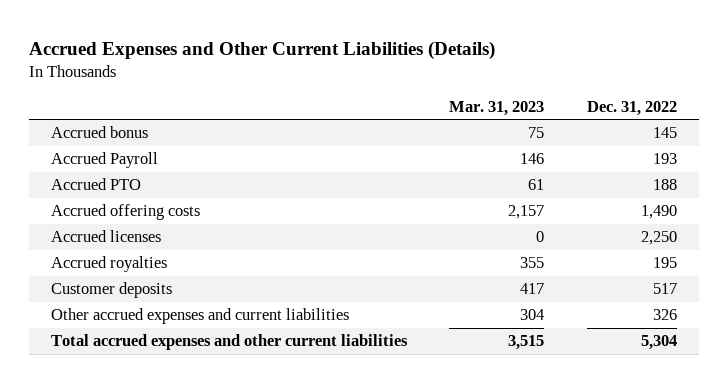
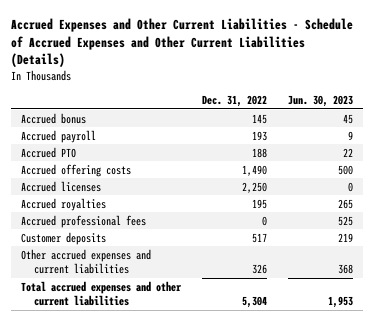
[29,40,496,60] Accrued Expenses and Other Current Liabilities (Details) -> [10,17,353,68] Accrued Expenses and Other Current Liabilities - Schedule of Accrued Expenses and Other Current Liabilities (Details)
[449,100,545,116] Mar. 31, 2023 -> none
none -> [287,95,353,108] Jun. 30, 2023
[50,152,158,169] Accrued Payroll -> [21,129,97,143] Accrued payroll
none -> [21,214,147,228] Accrued professional fees

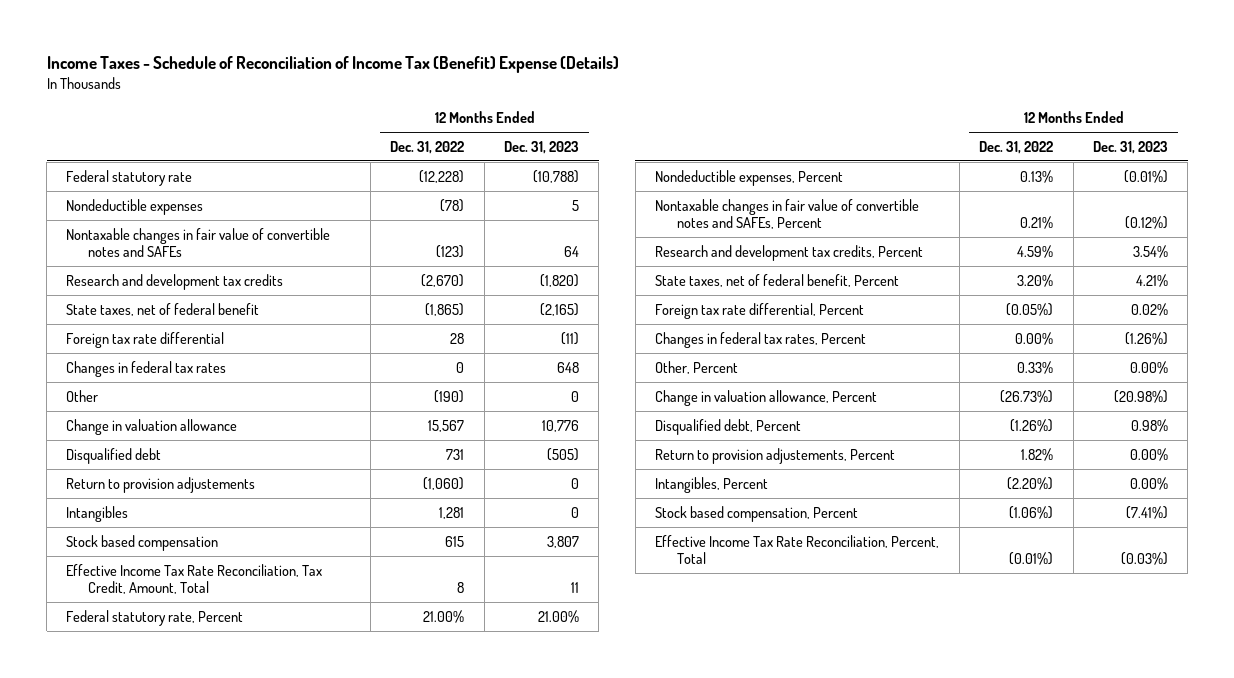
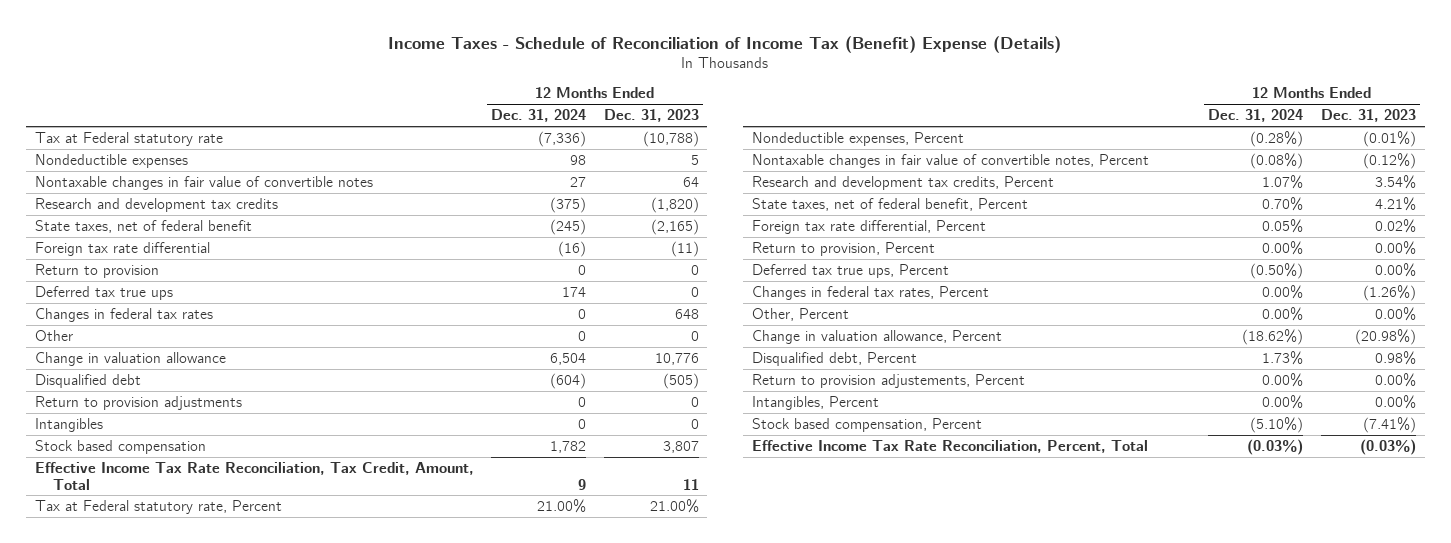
[390,140,465,154] Dec. 31, 2022 -> none
none -> [491,109,587,123] Dec. 31, 2024
[66,169,193,186] Federal statutory rate -> [34,131,223,146] Tax at Federal statutory rate
[66,227,331,258] Nontaxable changes in fair value of convertible notes and SAFEs -> [34,175,373,190] Nontaxable changes in fair value of convertible notes
none -> [34,263,159,278] Return to provision
none -> [34,285,173,300] Deferred tax true ups
[66,476,256,493] Return to provision adjustements -> [34,395,242,410] Return to provision adjustments
[66,609,244,626] Federal statutory rate, Percent -> [34,499,282,514] Tax at Federal statutory rate, Percent
[655,198,920,230] Nontaxable changes in fair value of convertible notes and SAFEs, Percent -> [752,153,1150,168] Nontaxable changes in fair value of convertible notes, Percent
none -> [752,241,936,256] Return to provision, Percent
none -> [752,263,950,278] Deferred tax true ups, Percent

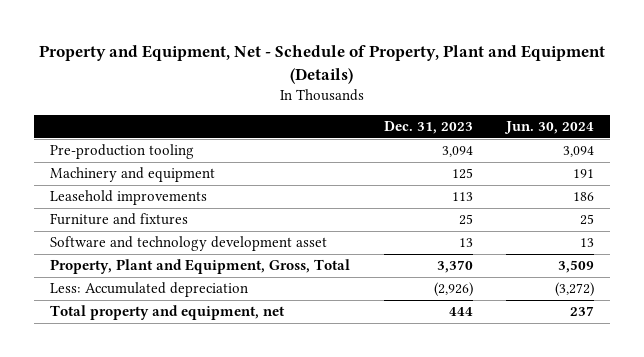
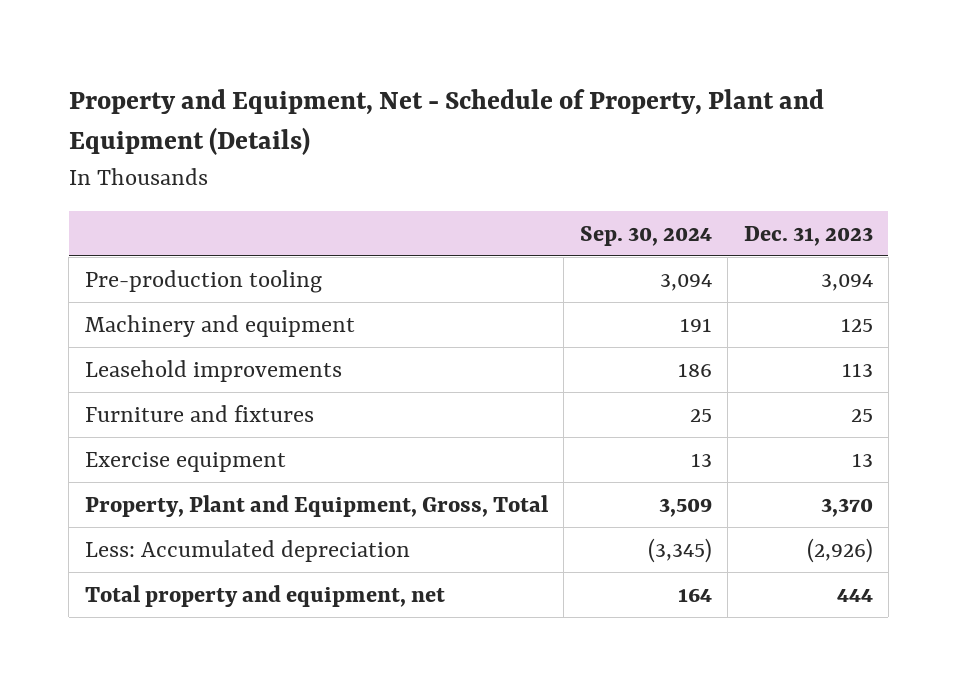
[503,121,594,135] Jun. 30, 2024 -> none
none -> [579,225,712,246] Sep. 30, 2024
[50,236,328,252] Software and technology development asset -> none
none -> [84,452,286,473] Exercise equipment

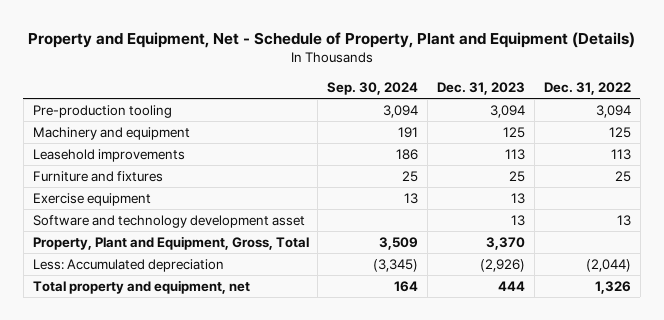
none -> [543,81,631,95] Dec. 31, 2022
none -> [32,214,305,228] Software and technology development asset

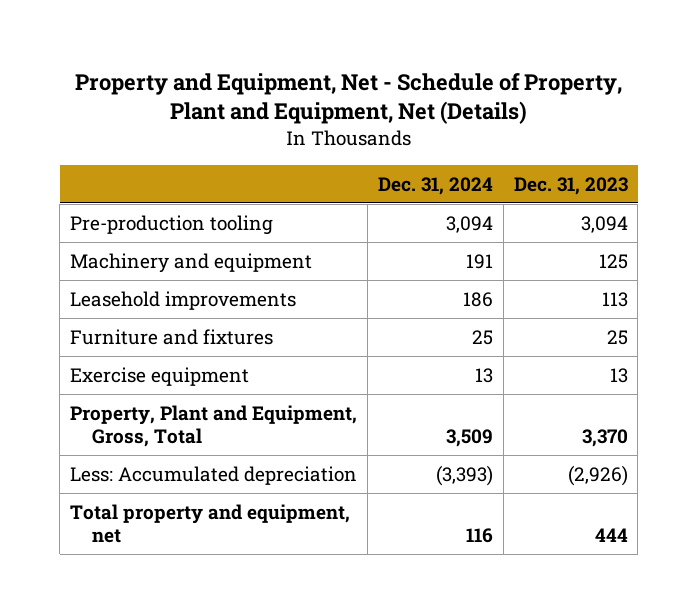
[27,32,635,49] Property and Equipment, Net - Schedule of Property, Plant and Equipment (Details) -> [74,72,622,125] Property and Equipment, Net - Schedule of Property, Plant and Equipment, Net (Details)
[327,81,419,95] Sep. 30, 2024 -> none
[543,81,631,95] Dec. 31, 2022 -> none
none -> [377,176,493,195] Dec. 31, 2024
[32,214,305,228] Software and technology development asset -> none

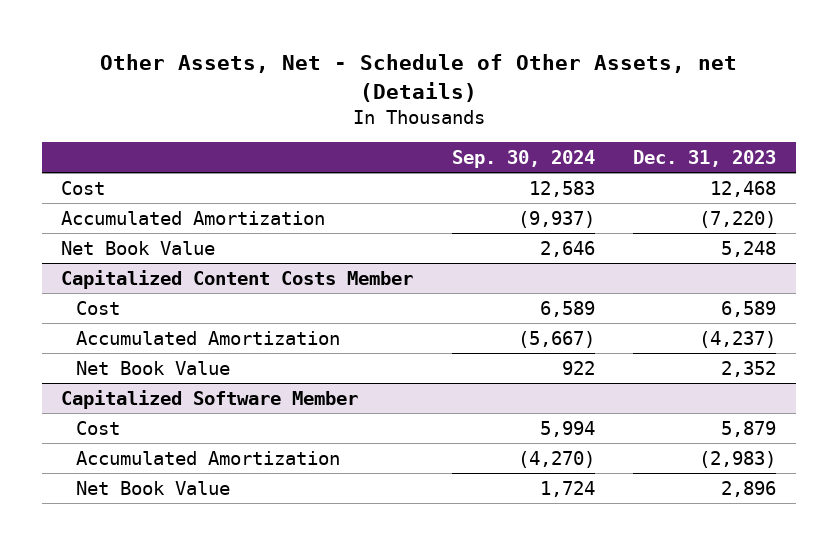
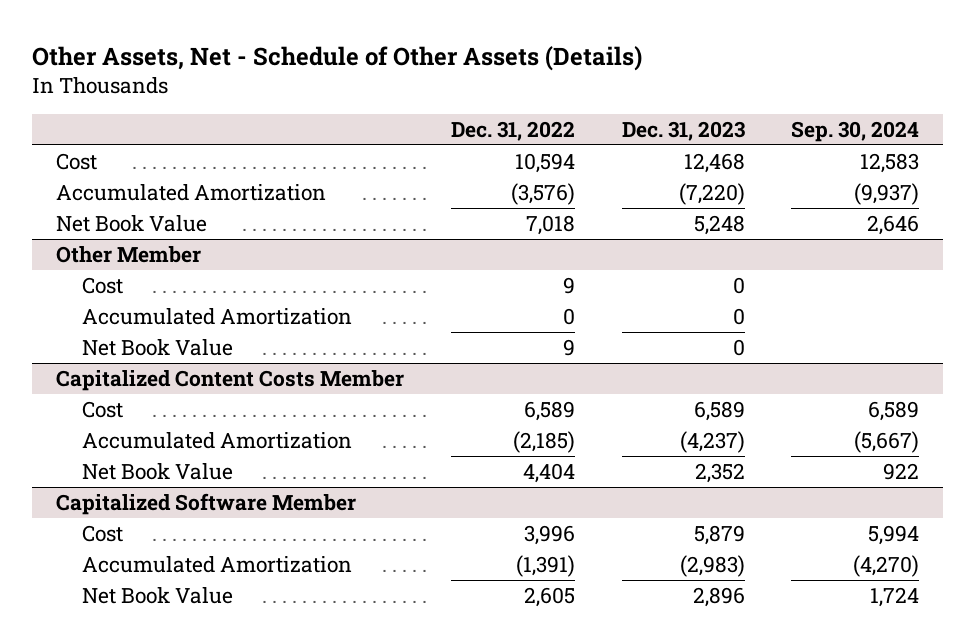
[99,54,737,102] Other Assets, Net - Schedule of Other Assets, net (Details) -> [32,45,643,71] Other Assets, Net - Schedule of Other Assets (Details)
none -> [450,120,575,141] Dec. 31, 2022
none -> [55,245,201,263] Other Member
none -> [82,276,124,294] Cost
none -> [82,307,353,325] Accumulated Amortization
none -> [82,338,234,356] Net Book Value

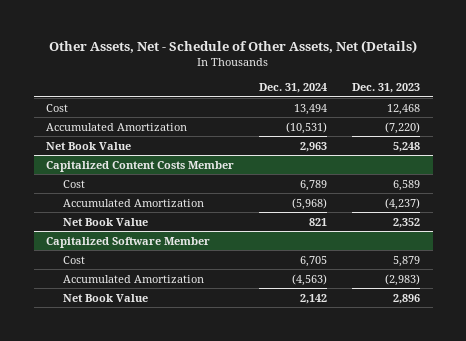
[32,45,643,71] Other Assets, Net - Schedule of Other Assets (Details) -> [49,40,418,54] Other Assets, Net - Schedule of Other Assets, Net (Details)
[450,120,575,141] Dec. 31, 2022 -> none
[791,120,920,142] Sep. 30, 2024 -> none
none -> [259,83,328,94] Dec. 31, 2024
[55,245,201,263] Other Member -> none
[82,276,124,294] Cost -> none
[82,307,353,325] Accumulated Amortization -> none
[82,338,234,356] Net Book Value -> none

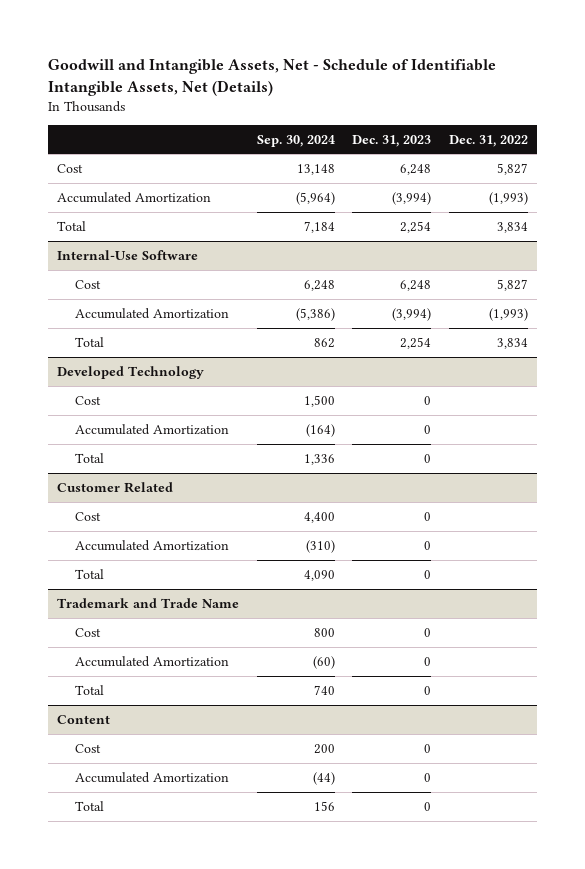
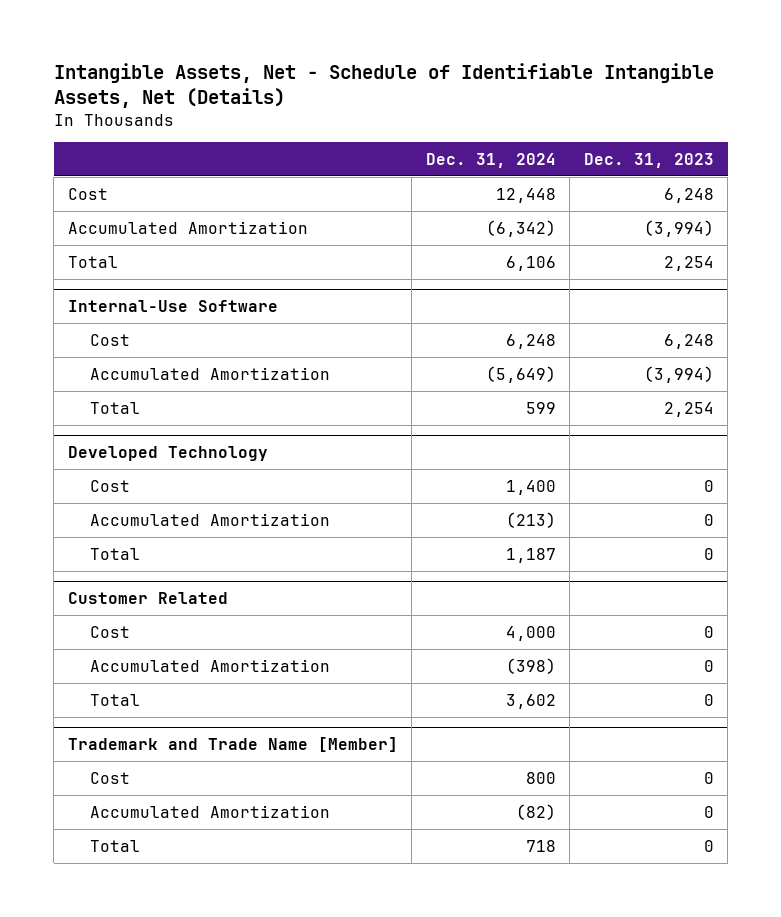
[48,58,497,96] Goodwill and Intangible Assets, Net - Schedule of Identifiable Intangible Assets, Net (Details) -> [53,62,714,108] Intangible Assets, Net - Schedule of Identifiable Intangible Assets, Net (Details)
[256,134,335,147] Sep. 30, 2024 -> none
[449,134,529,147] Dec. 31, 2022 -> none
none -> [425,152,556,168] Dec. 31, 2024
[75,627,102,637] Cost -> none
[75,655,230,667] Accumulated Amortization -> none
[75,684,105,695] Total -> none
[56,714,110,724] Content -> none
[56,597,239,608] Trademark and Trade Name -> [67,737,398,753] Trademark and Trade Name [Member]

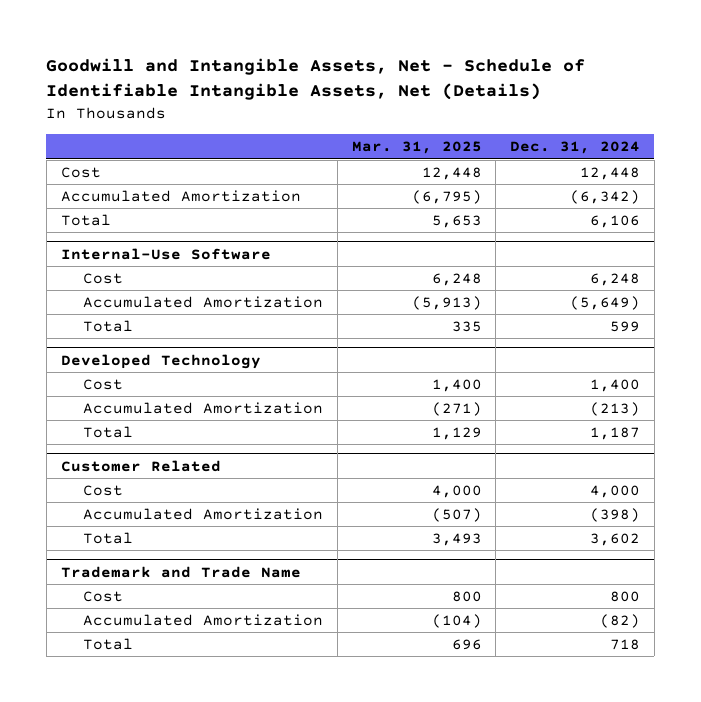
[53,62,714,108] Intangible Assets, Net - Schedule of Identifiable Intangible Assets, Net (Details) -> [46,58,586,101] Goodwill and Intangible Assets, Net - Schedule of Identifiable Intangible Assets, Net (Details)
[583,152,714,168] Dec. 31, 2023 -> none
none -> [351,141,482,155] Mar. 31, 2025
[67,737,398,753] Trademark and Trade Name [Member] -> [60,565,301,578] Trademark and Trade Name

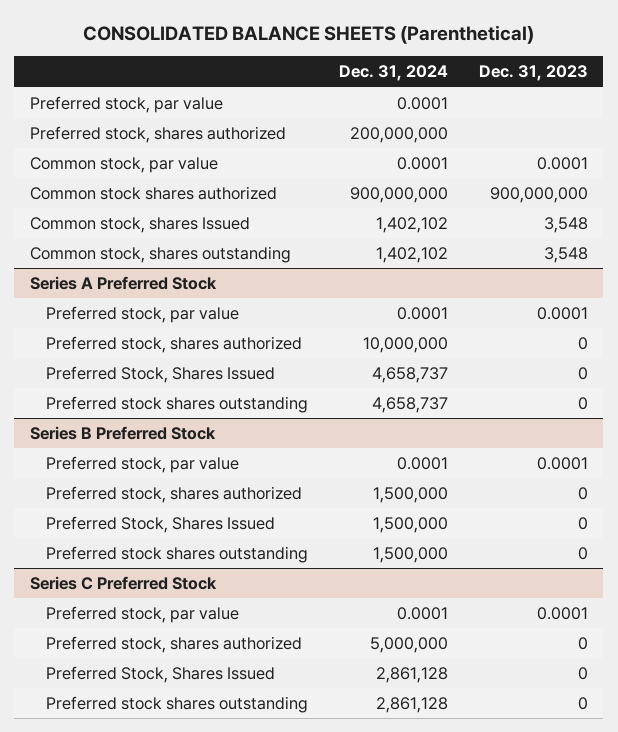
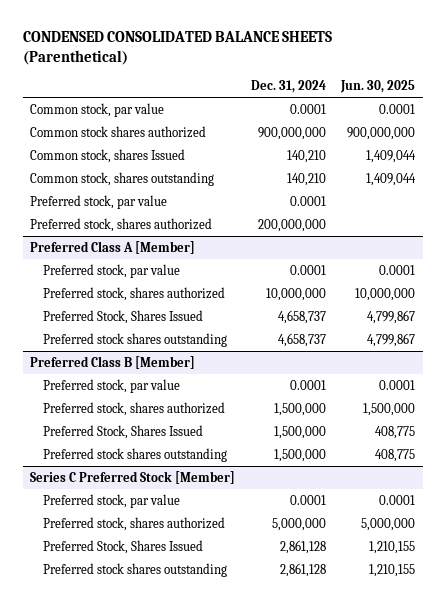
[82,24,534,44] CONSOLIDATED BALANCE SHEETS (Parenthetical) -> [22,31,332,65] CONDENSED CONSOLIDATED BALANCE SHEETS (Parenthetical)
[478,65,588,82] Dec. 31, 2023 -> none
none -> [340,79,416,93] Jun. 30, 2025
[29,96,223,114] Preferred stock, par value -> none
[29,276,217,291] Series A Preferred Stock -> none
[376,217,449,234] 1,402,102 -> [286,149,326,163] 140,210
[376,247,449,264] 1,402,102 -> [286,172,326,186] 140,210
[29,126,286,144] Preferred stock, shares authorized -> [30,217,213,232] Preferred stock, shares authorized
none -> [30,240,196,254] Preferred Class A [Member]
none -> [42,263,180,278] Preferred stock, par value
[29,426,216,441] Series B Preferred Stock -> [30,355,196,369] Preferred Class B [Member]
[29,576,217,591] Series C Preferred Stock -> [30,470,236,484] Series C Preferred Stock [Member]

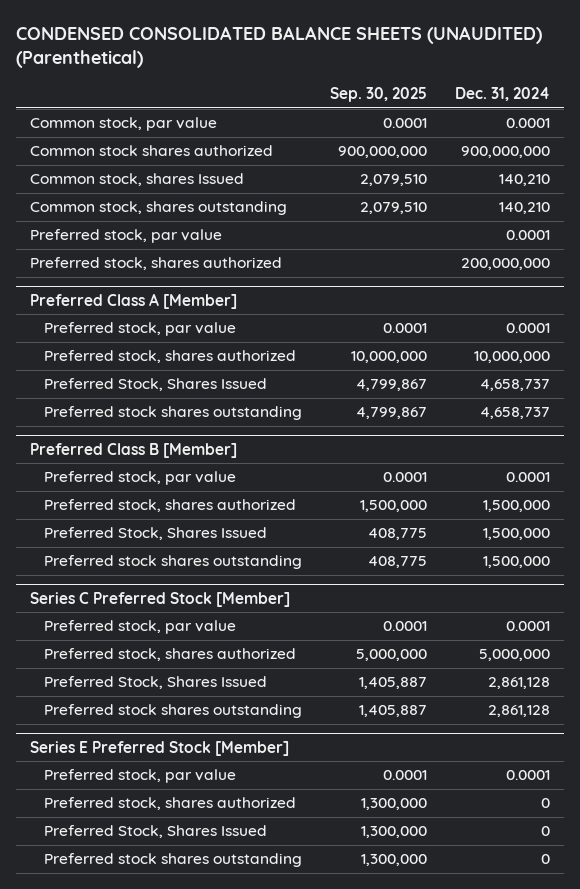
[22,31,332,65] CONDENSED CONSOLIDATED BALANCE SHEETS (Parenthetical) -> [15,26,542,69] CONDENSED CONSOLIDATED BALANCE SHEETS (UNAUDITED) (Parenthetical)
[340,79,416,93] Jun. 30, 2025 -> none
none -> [329,87,427,103] Sep. 30, 2025
none -> [29,740,289,756] Series E Preferred Stock [Member]
none -> [43,769,236,784] Preferred stock, par value
none -> [43,797,296,811] Preferred stock, shares authorized
none -> [43,825,267,839] Preferred Stock, Shares Issued
none -> [43,853,302,868] Preferred stock shares outstanding

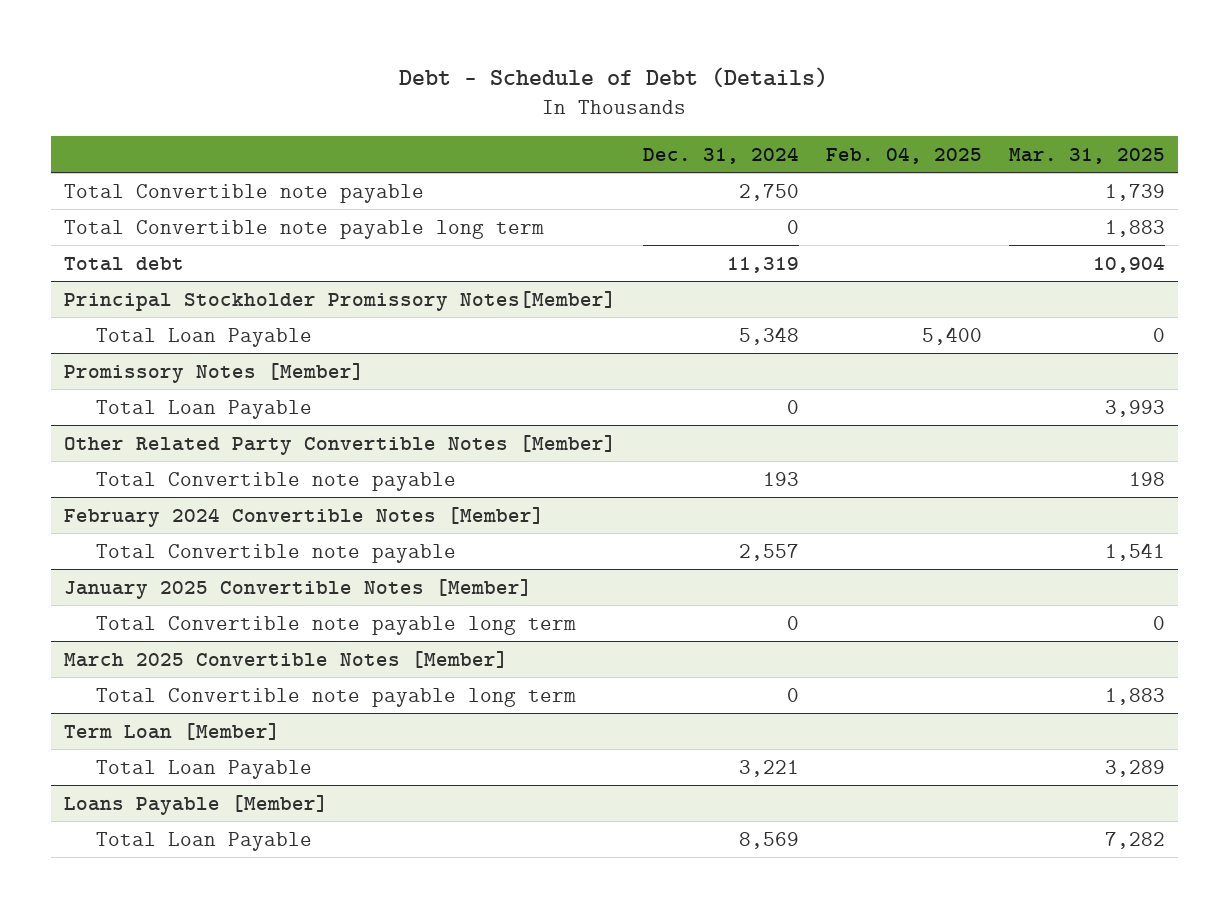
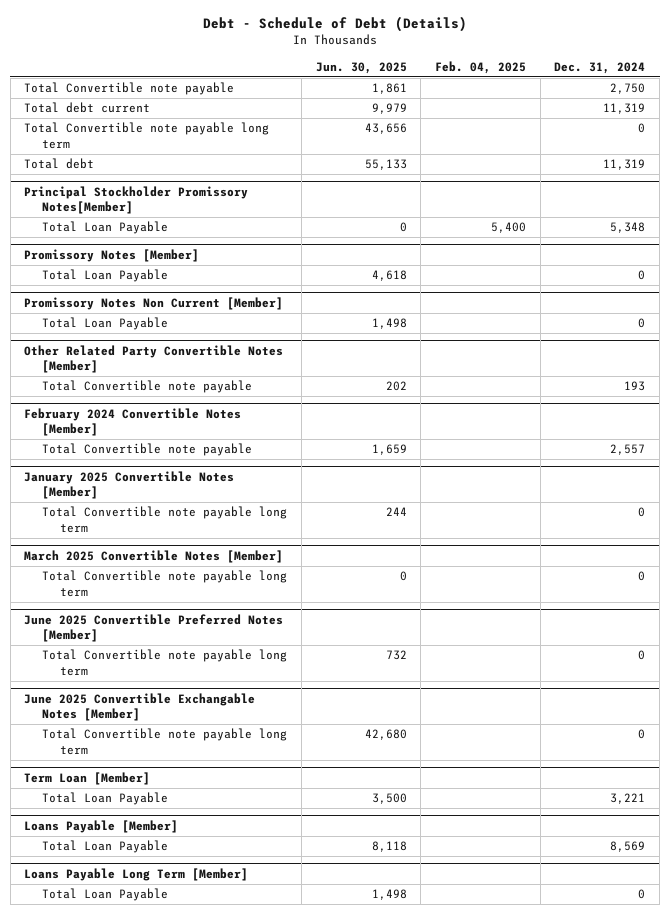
[1008,147,1165,164] Mar. 31, 2025 -> none
none -> [315,61,407,74] Jun. 30, 2025
none -> [24,102,151,114] Total debt current
none -> [24,296,284,310] Promissory Notes Non Current [Member]
none -> [42,317,169,331] Total Loan Payable
none -> [24,613,284,643] June 2025 Convertible Preferred Notes [Member]
none -> [42,649,288,676] Total Convertible note payable long term
none -> [24,692,256,722] June 2025 Convertible Exchangable Notes [Member]
none -> [42,728,288,755] Total Convertible note payable long term
none -> [24,867,249,881] Loans Payable Long Term [Member]
none -> [42,888,169,902] Total Loan Payable

